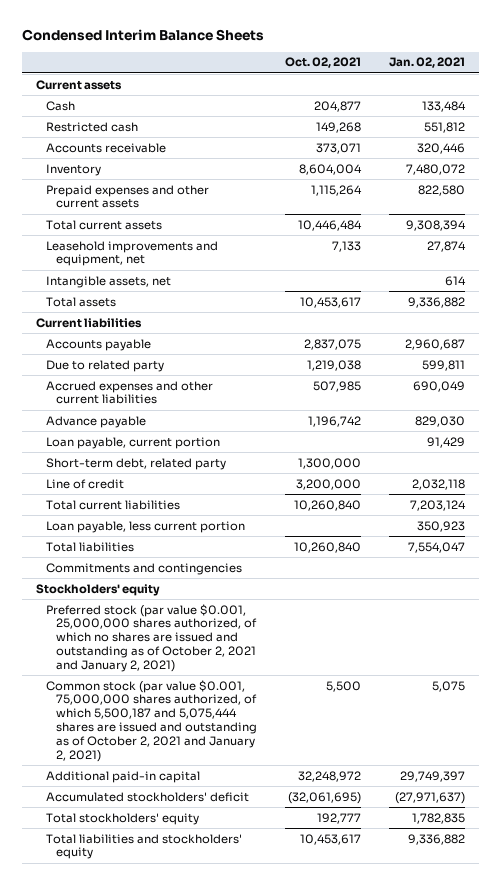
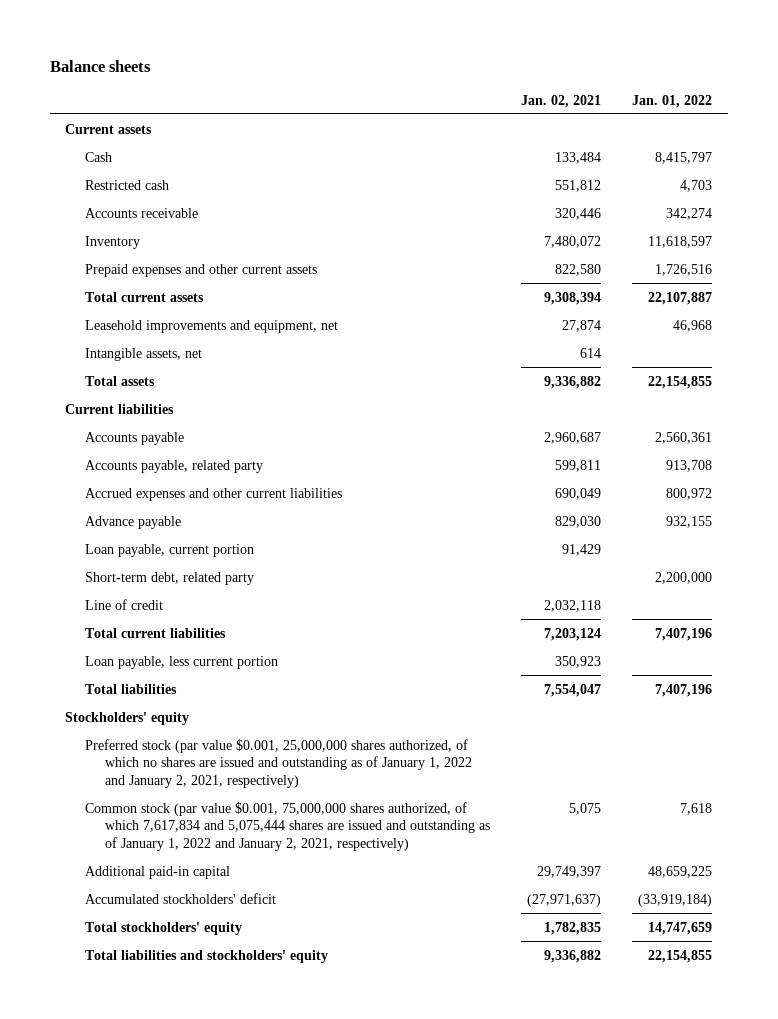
[21,28,264,41] Condensed Interim Balance Sheets -> [49,59,151,72] Balance sheets
[284,57,361,69] Oct. 02, 2021 -> none
none -> [632,94,713,108] Jan. 01, 2022
[45,359,164,372] Due to related party -> [85,459,264,473] Accounts payable, related party
[45,562,242,575] Commitments and contingencies -> none
[45,603,257,672] Preferred stock (par value $0.001, 25,000,000 shares authorized, of which no shares are issued and outstanding as of October 2, 2021 and January 2, 2021) -> [85,738,472,789] Preferred stock (par value $0.001, 25,000,000 shares authorized, of which no shares are issued and outstanding as of January 1, 2022 and January 2, 2021, respectively)
[45,679,257,762] Common stock (par value $0.001, 75,000,000 shares authorized, of which 5,500,187 and 5,075,444 shares are issued and outstanding as of October 2, 2021 and January 2, 2021) -> [85,801,490,852] Common stock (par value $0.001, 75,000,000 shares authorized, of which 7,617,834 and 5,075,444 shares are issued and outstanding as of January 1, 2022 and January 2, 2021, respectively)

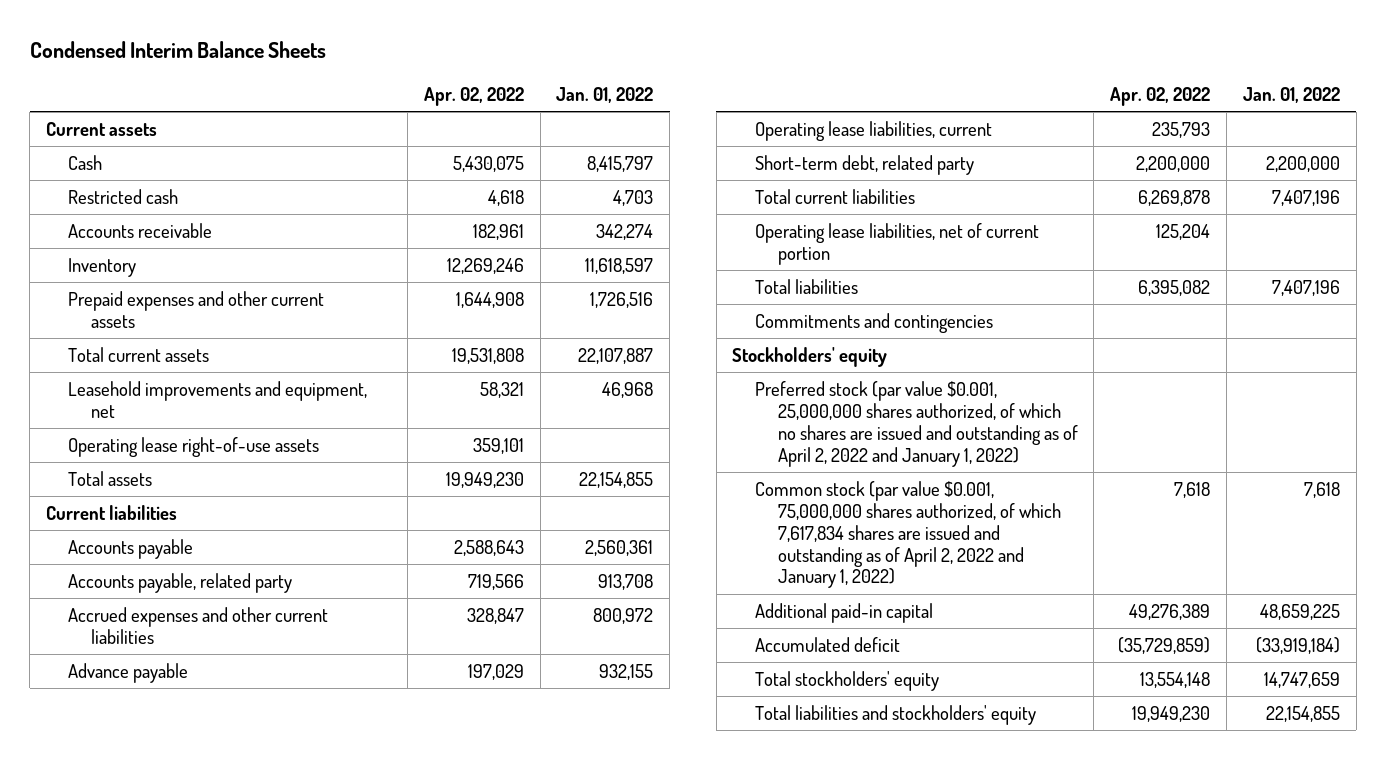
[49,59,151,72] Balance sheets -> [29,41,326,59] Condensed Interim Balance Sheets
[521,94,602,108] Jan. 02, 2021 -> none
none -> [423,86,524,106] Apr. 02, 2022
[85,347,203,361] Intangible assets, net -> none
none -> [68,436,320,457] Operating lease right-of-use assets
[85,543,255,557] Loan payable, current portion -> none
none -> [754,120,992,141] Operating lease liabilities, current
[85,598,164,610] Line of credit -> none
[85,655,279,669] Loan payable, less current portion -> none
none -> [754,222,1039,265] Operating lease liabilities, net of current portion
none -> [754,312,993,333] Commitments and contingencies
[85,738,472,789] Preferred stock (par value $0.001, 25,000,000 shares authorized, of which no shares are issued and outstanding as of January 1, 2022 and January 2, 2021, respectively) -> [754,380,1078,467] Preferred stock (par value $0.001, 25,000,000 shares authorized, of which no shares are issued and outstanding as of April 2, 2022 and January 1, 2022)
[85,801,490,852] Common stock (par value $0.001, 75,000,000 shares authorized, of which 7,617,834 and 5,075,444 shares are issued and outstanding as of January 1, 2022 and January 2, 2021, respectively) -> [754,480,1061,589] Common stock (par value $0.001, 75,000,000 shares authorized, of which 7,617,834 shares are issued and outstanding as of April 2, 2022 and January 1, 2022)
[85,892,277,904] Accumulated stockholders' deficit -> [754,636,900,652] Accumulated deficit

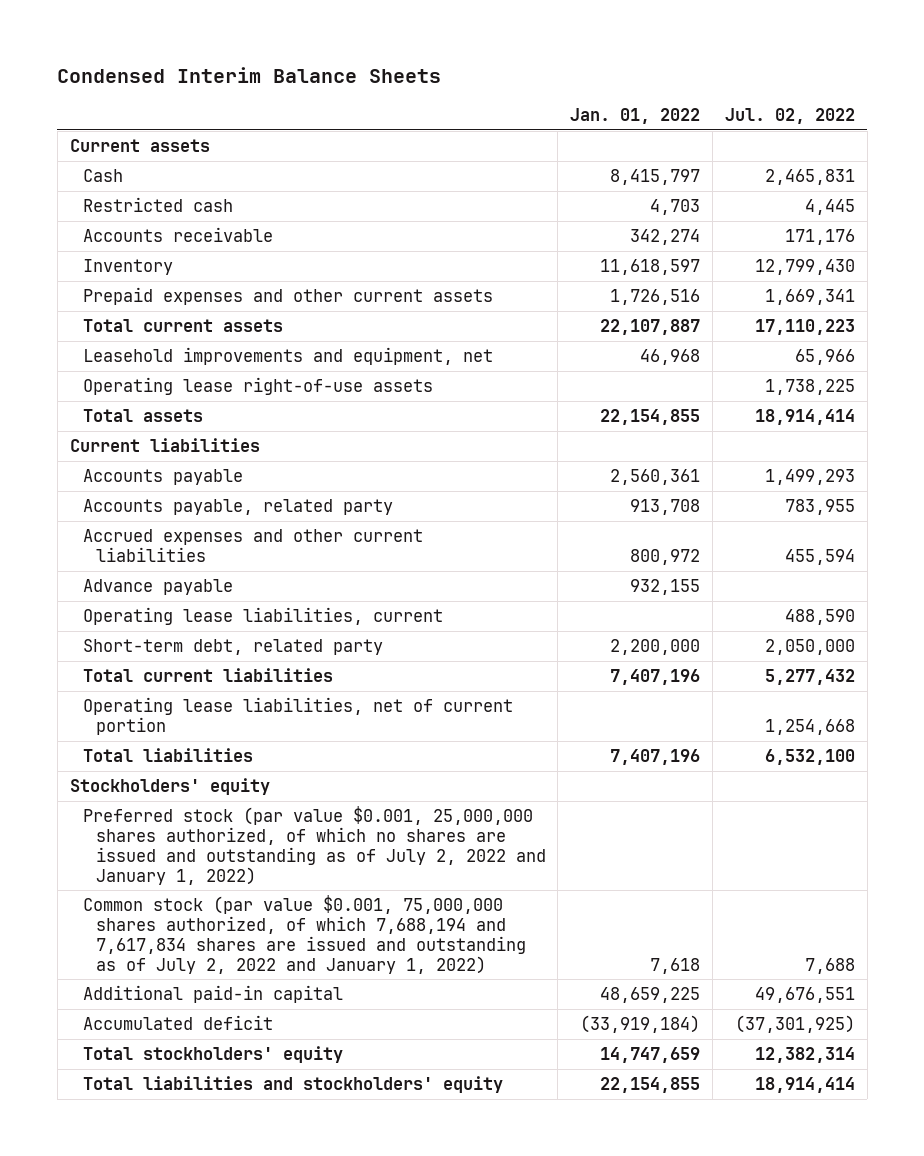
[423,86,524,106] Apr. 02, 2022 -> none
none -> [724,107,855,124] Jul. 02, 2022
[754,312,993,333] Commitments and contingencies -> none
[754,380,1078,467] Preferred stock (par value $0.001, 25,000,000 shares authorized, of which no shares are issued and outstanding as of April 2, 2022 and January 1, 2022) -> [82,805,546,885] Preferred stock (par value $0.001, 25,000,000 shares authorized, of which no shares are issued and outstanding as of July 2, 2022 and January 1, 2022)
[754,480,1061,589] Common stock (par value $0.001, 75,000,000 shares authorized, of which 7,617,834 shares are issued and outstanding as of April 2, 2022 and January 1, 2022) -> [82,894,526,974] Common stock (par value $0.001, 75,000,000 shares authorized, of which 7,688,194 and 7,617,834 shares are issued and outstanding as of July 2, 2022 and January 1, 2022)

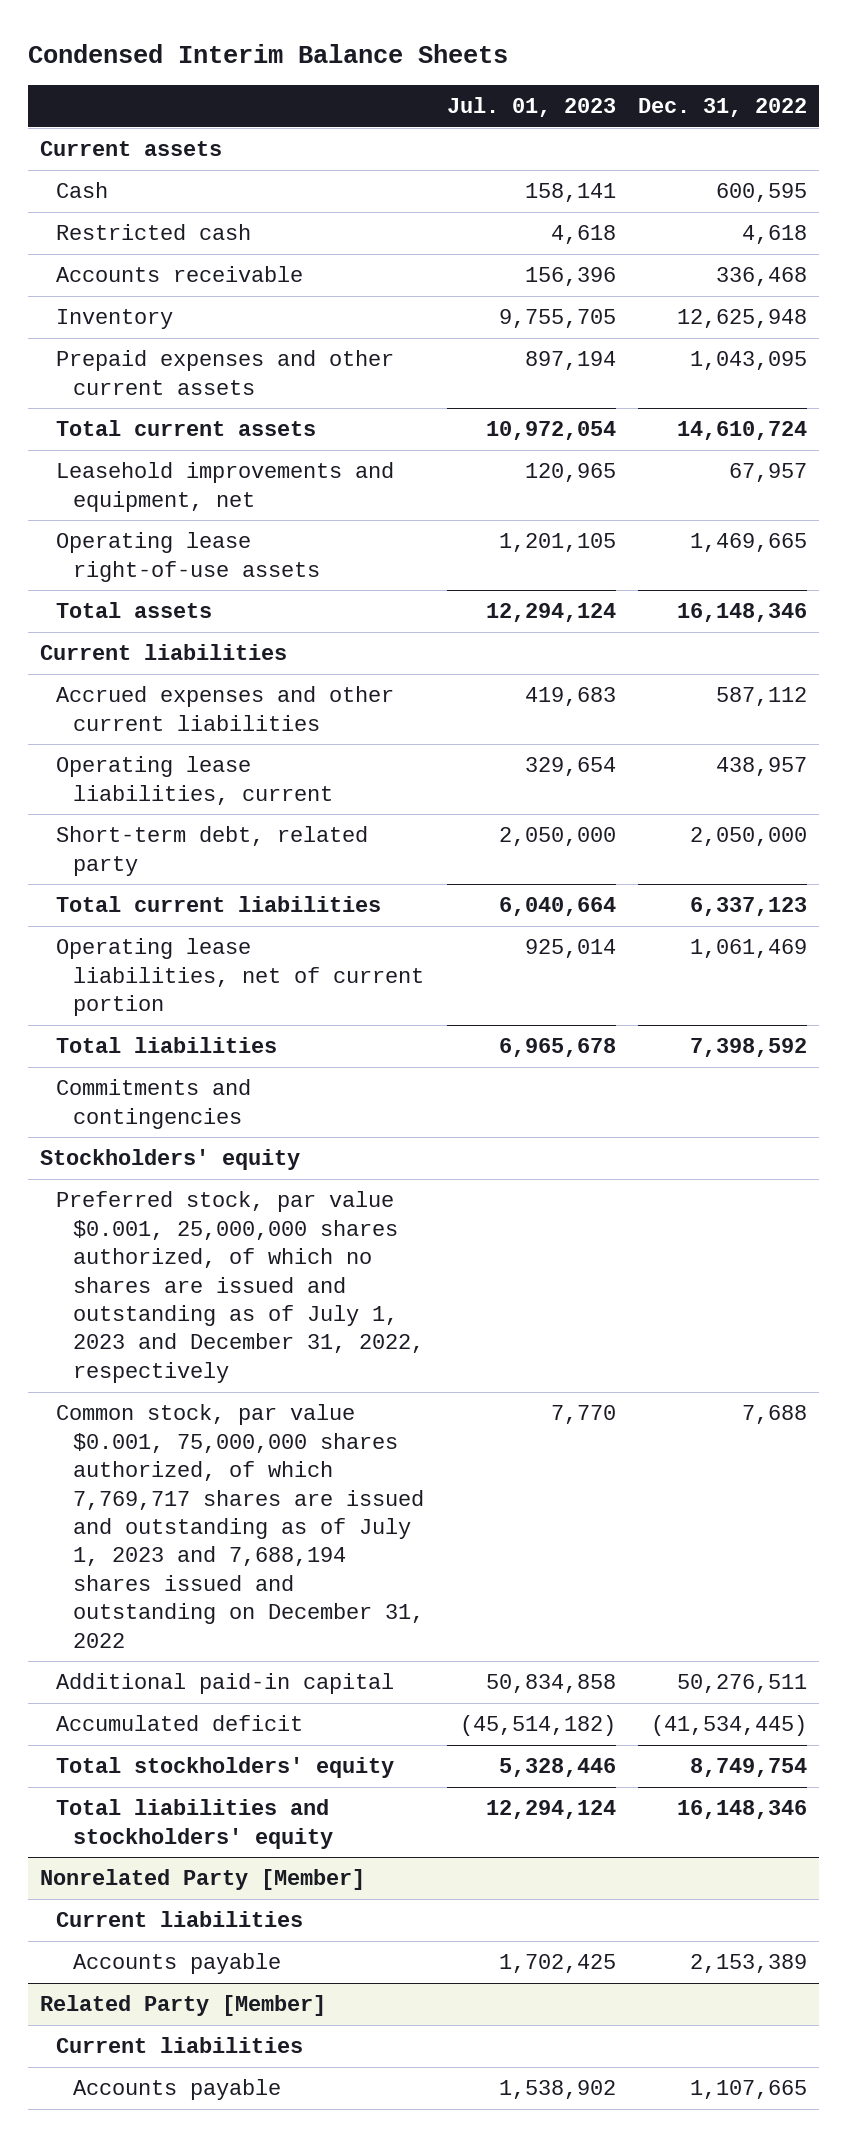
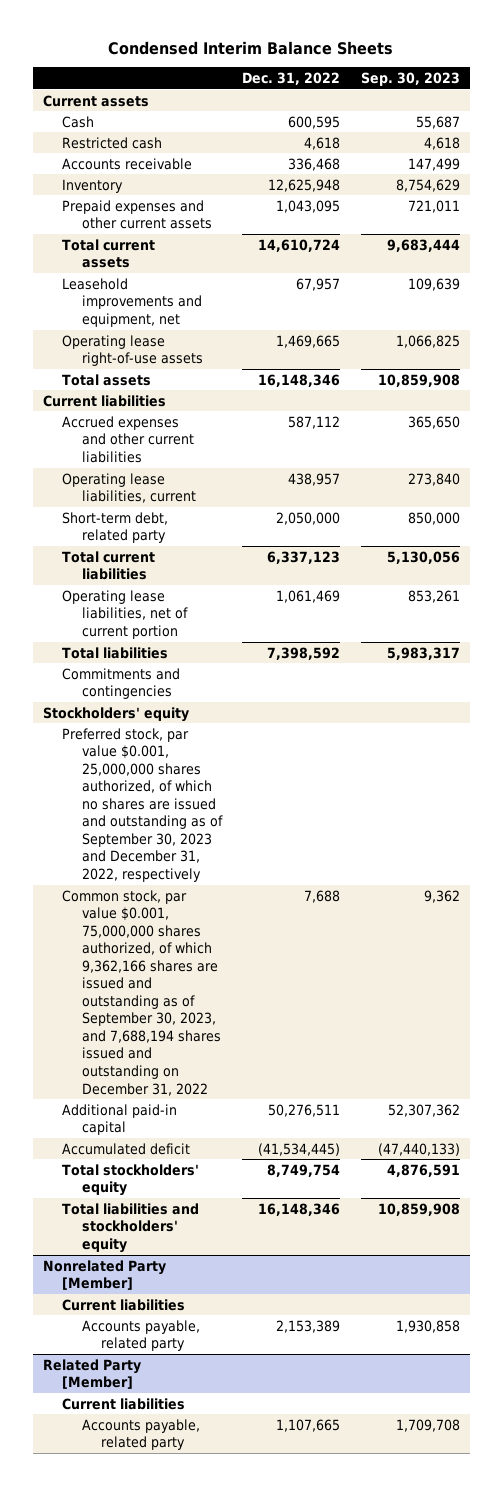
[446,96,616,117] Jul. 01, 2023 -> none
none -> [360,71,460,86] Sep. 30, 2023
[56,1191,424,1383] Preferred stock, par value $0.001, 25,000,000 shares authorized, of which no shares are issued and outstanding as of July 1, 2023 and December 31, 2022, respectively -> [62,727,223,882] Preferred stock, par value $0.001, 25,000,000 shares authorized, of which no shares are issued and outstanding as of September 30, 2023 and December 31, 2022, respectively
[56,1404,424,1648] Common stock, par value $0.001, 75,000,000 shares authorized, of which 7,769,717 shares are issued and outstanding as of July 1, 2023 and 7,688,194 shares issued and outstanding on December 31, 2022 -> [62,889,221,1096] Common stock, par value $0.001, 75,000,000 shares authorized, of which 9,362,166 shares are issued and outstanding as of September 30, 2023, and 7,688,194 shares issued and outstanding on December 31, 2022
[72,1953,281,1975] Accounts payable -> [81,1319,200,1352] Accounts payable, related party
[72,2079,281,2101] Accounts payable -> [81,1418,200,1451] Accounts payable, related party

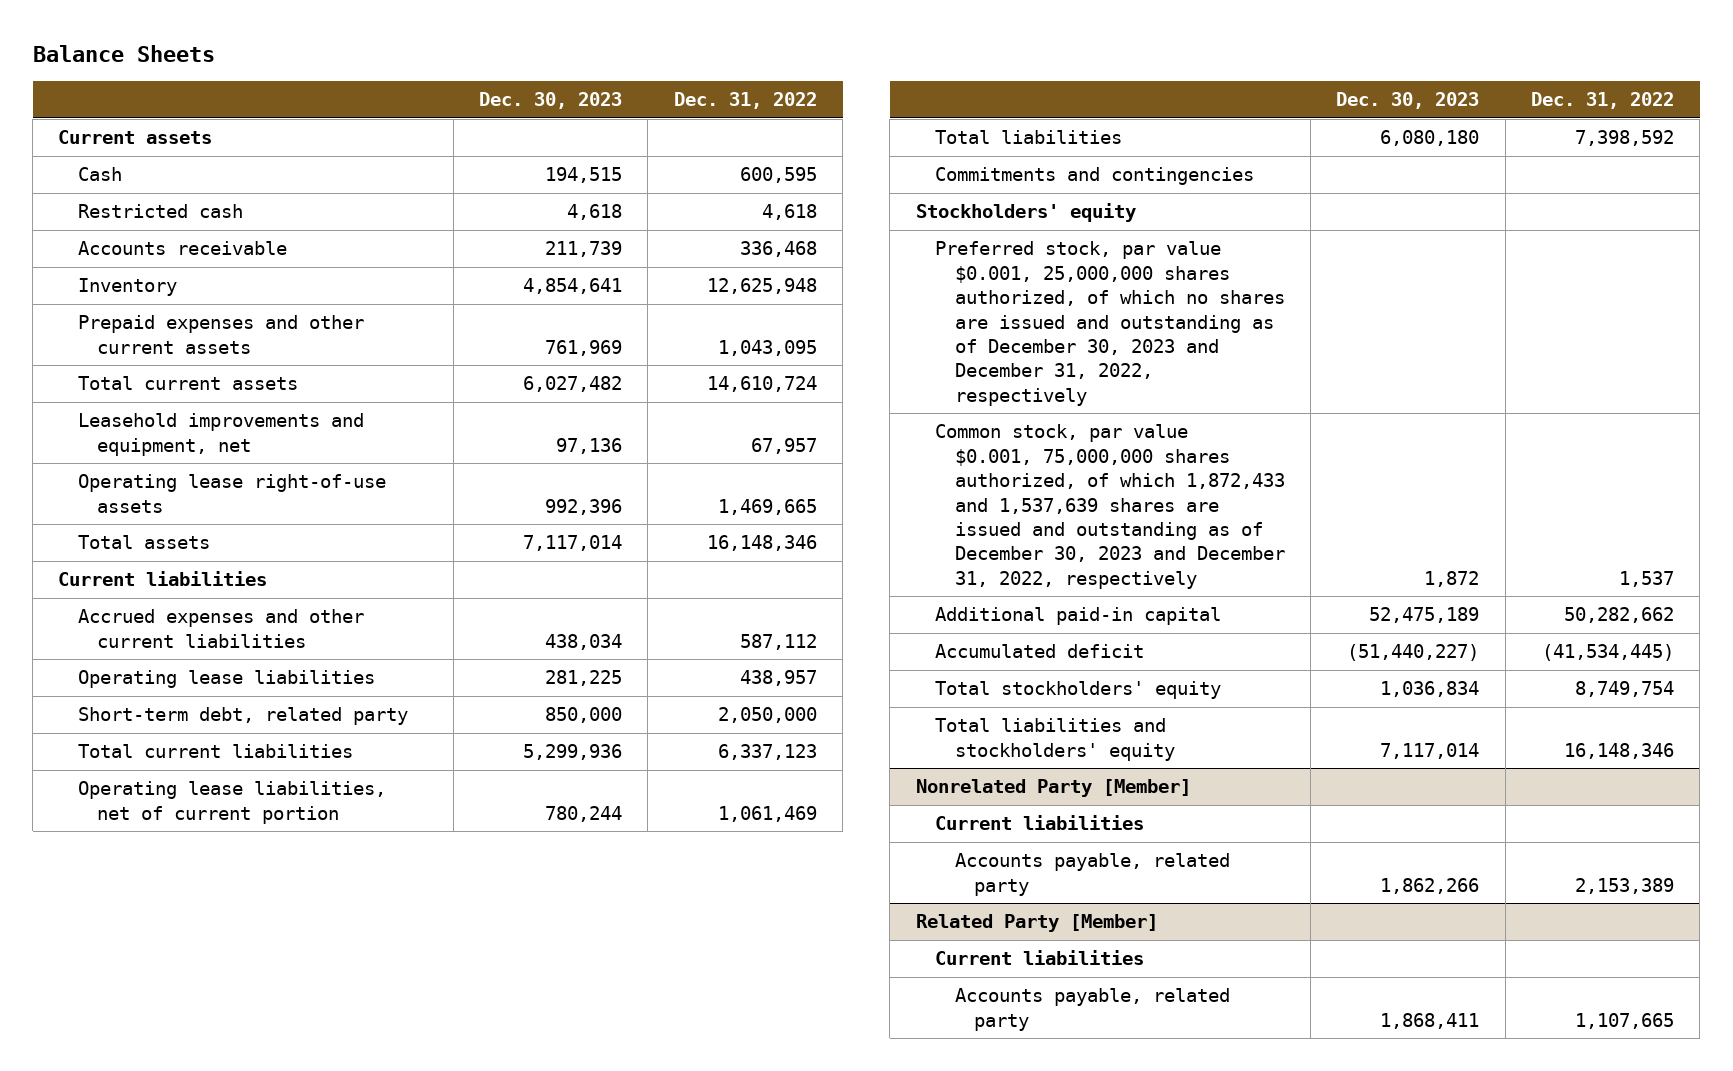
[108,40,394,55] Condensed Interim Balance Sheets -> [32,44,215,62] Balance Sheets
[360,71,460,86] Sep. 30, 2023 -> none
none -> [478,92,622,110] Dec. 30, 2023
[62,472,196,504] Operating lease liabilities, current -> [77,670,375,689] Operating lease liabilities
[62,727,223,882] Preferred stock, par value $0.001, 25,000,000 shares authorized, of which no shares are issued and outstanding as of September 30, 2023 and December 31, 2022, respectively -> [935,241,1285,406] Preferred stock, par value $0.001, 25,000,000 shares authorized, of which no shares are issued and outstanding as of December 30, 2023 and December 31, 2022, respectively
[62,889,221,1096] Common stock, par value $0.001, 75,000,000 shares authorized, of which 9,362,166 shares are issued and outstanding as of September 30, 2023, and 7,688,194 shares issued and outstanding on December 31, 2022 -> [935,424,1285,589] Common stock, par value $0.001, 75,000,000 shares authorized, of which 1,872,433 and 1,537,639 shares are issued and outstanding as of December 30, 2023 and December 31, 2022, respectively
[304,889,341,903] 7,688 -> [1619,570,1675,587] 1,537
[268,1103,341,1117] 50,276,511 -> [1564,607,1675,624] 50,282,662

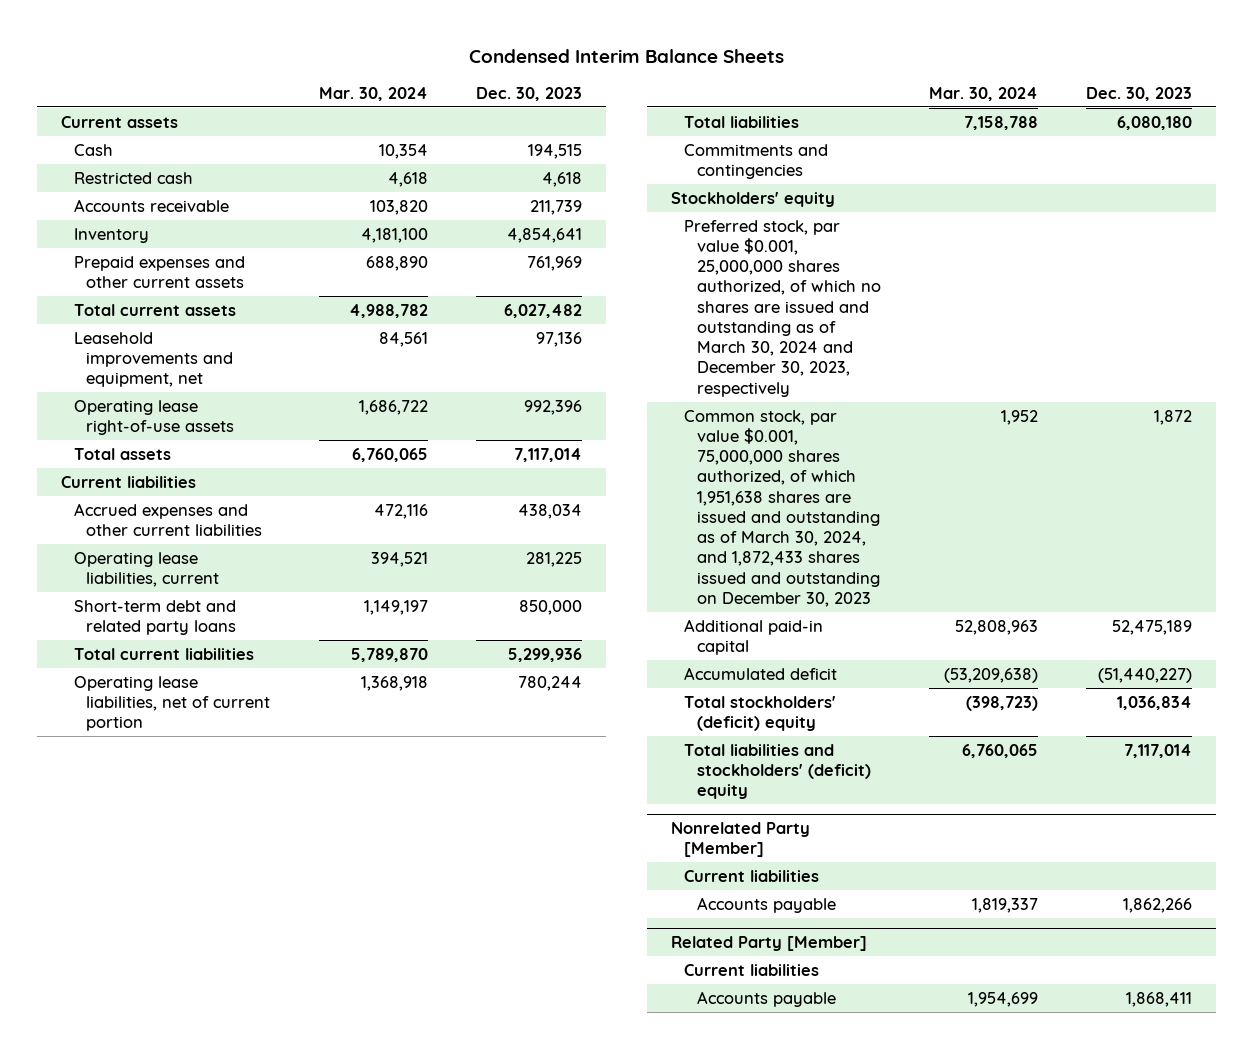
[32,44,215,62] Balance Sheets -> [468,48,784,63] Condensed Interim Balance Sheets
[673,92,817,110] Dec. 31, 2022 -> none
none -> [318,86,428,101] Mar. 30, 2024
[77,670,375,689] Operating lease liabilities -> [73,551,220,587] Operating lease liabilities, current
[77,707,408,726] Short-term debt, related party -> [73,599,237,635] Short-term debt and related party loans
[935,241,1285,406] Preferred stock, par value $0.001, 25,000,000 shares authorized, of which no shares are issued and outstanding as of December 30, 2023 and December 31, 2022, respectively -> [683,219,881,397] Preferred stock, par value $0.001, 25,000,000 shares authorized, of which no shares are issued and outstanding as of March 30, 2024 and December 30, 2023, respectively
[935,424,1285,589] Common stock, par value $0.001, 75,000,000 shares authorized, of which 1,872,433 and 1,537,639 shares are issued and outstanding as of December 30, 2023 and December 31, 2022, respectively -> [683,409,880,607] Common stock, par value $0.001, 75,000,000 shares authorized, of which 1,951,638 shares are issued and outstanding as of March 30, 2024, and 1,872,433 shares issued and outstanding on December 30, 2023
[935,681,1222,700] Total stockholders' equity -> [683,695,836,731] Total stockholders' (deficit) equity
[935,718,1175,761] Total liabilities and stockholders' equity -> [683,743,871,800] Total liabilities and stockholders' (deficit) equity
[954,853,1230,896] Accounts payable, related party -> [696,896,836,913] Accounts payable
[954,988,1230,1031] Accounts payable, related party -> [696,990,836,1007] Accounts payable

